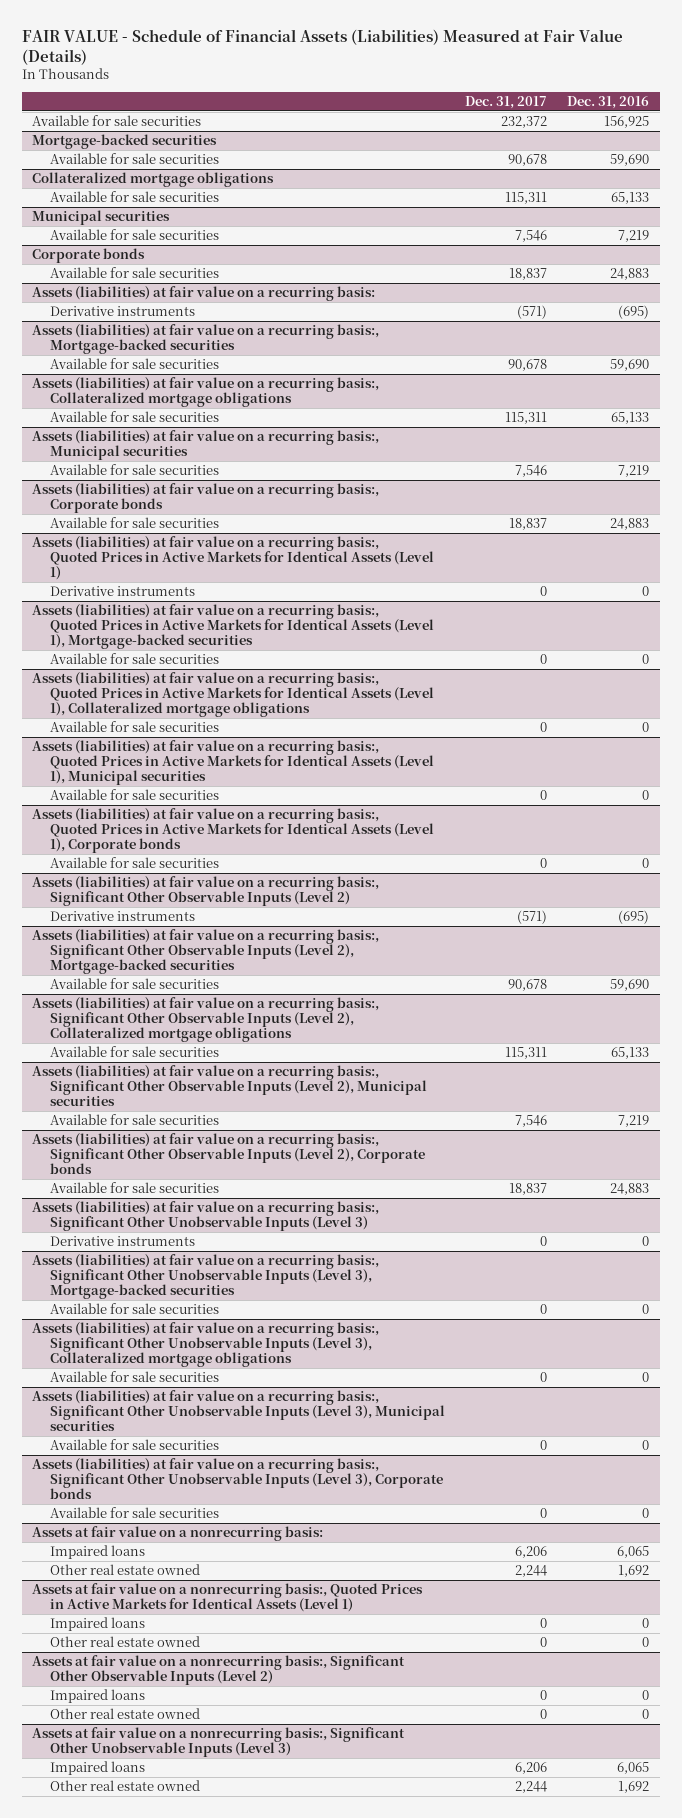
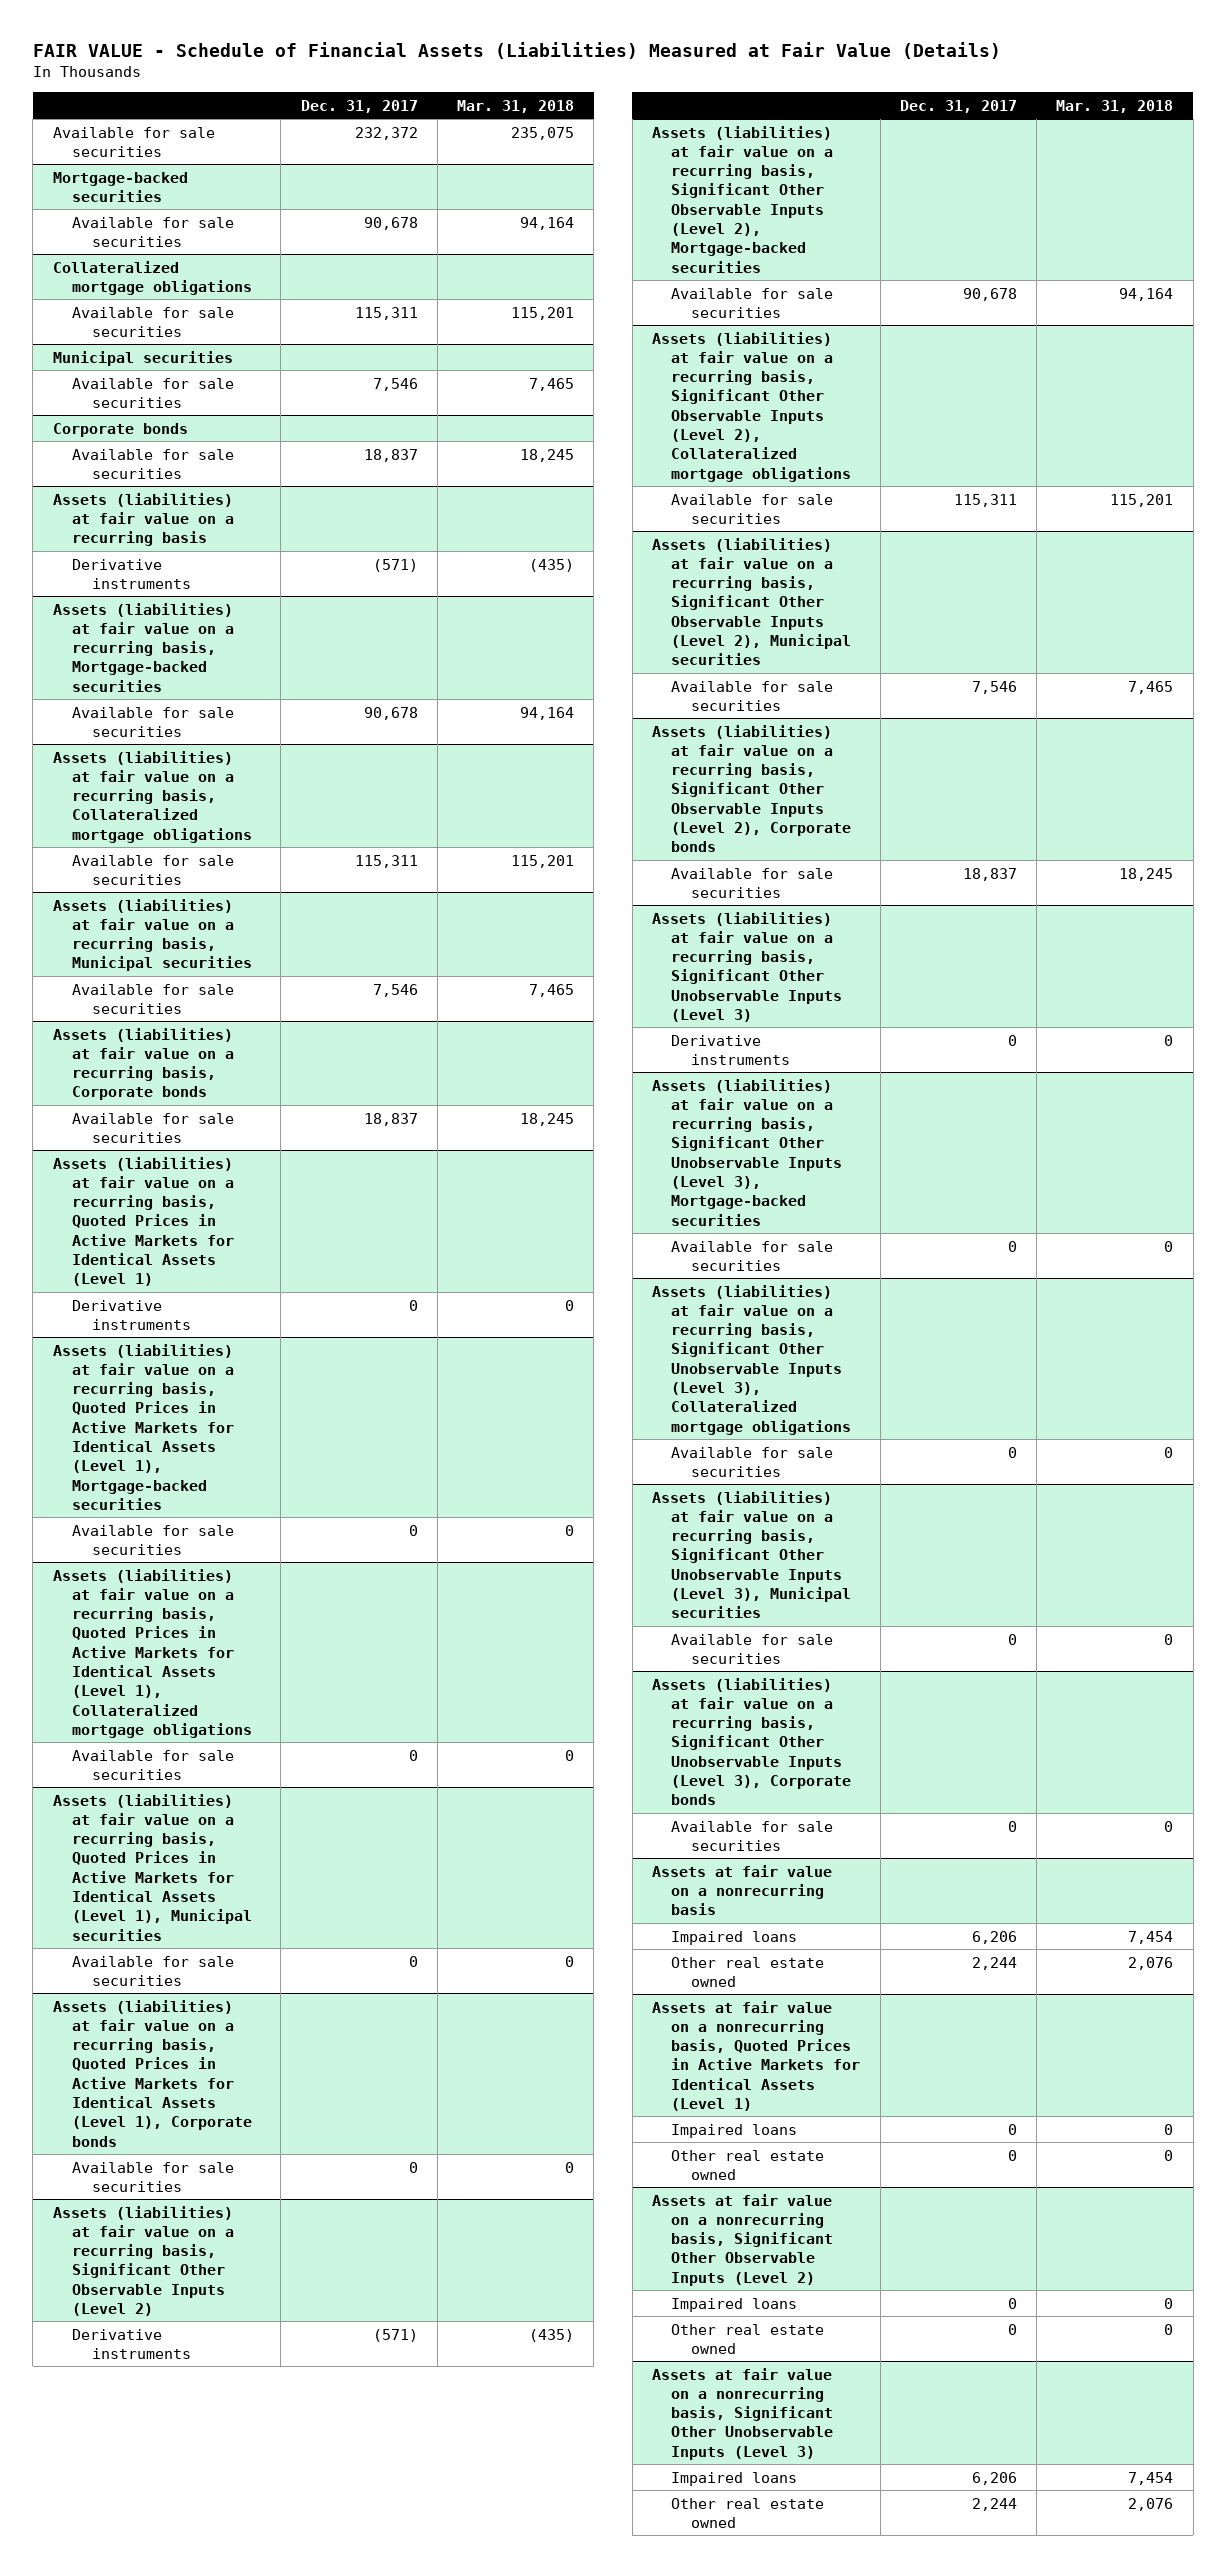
[567,96,650,110] Dec. 31, 2016 -> none
none -> [457,99,575,113] Mar. 31, 2018
[32,286,376,302] Assets (liabilities) at fair value on a recurring basis: -> [52,492,235,547] Assets (liabilities) at fair value on a recurring basis
[32,324,380,355] Assets (liabilities) at fair value on a recurring basis:, Mortgage-backed securities -> [52,602,235,692] Assets (liabilities) at fair value on a recurring basis, Mortgage-backed securities
[32,377,380,408] Assets (liabilities) at fair value on a recurring basis:, Collateralized mortgage obligations -> [52,750,253,843] Assets (liabilities) at fair value on a recurring basis, Collateralized mortgage obligations
[32,430,380,461] Assets (liabilities) at fair value on a recurring basis:, Municipal securities -> [52,898,253,972] Assets (liabilities) at fair value on a recurring basis, Municipal securities
[32,483,380,514] Assets (liabilities) at fair value on a recurring basis:, Corporate bonds -> [52,1027,235,1101] Assets (liabilities) at fair value on a recurring basis, Corporate bonds
[32,536,434,581] Assets (liabilities) at fair value on a recurring basis:, Quoted Prices in Active Markets for Identical Assets (Level 1) -> [52,1156,235,1287] Assets (liabilities) at fair value on a recurring basis, Quoted Prices in Active Markets for Identical Assets (Level 1)
[32,604,434,650] Assets (liabilities) at fair value on a recurring basis:, Quoted Prices in Active Markets for Identical Assets (Level 1), Mortgage-backed securities -> [52,1343,235,1511] Assets (liabilities) at fair value on a recurring basis, Quoted Prices in Active Markets for Identical Assets (Level 1), Mortgage-backed securities
[32,672,434,718] Assets (liabilities) at fair value on a recurring basis:, Quoted Prices in Active Markets for Identical Assets (Level 1), Collateralized mortgage obligations -> [52,1568,253,1739] Assets (liabilities) at fair value on a recurring basis, Quoted Prices in Active Markets for Identical Assets (Level 1), Collateralized mortgage obligations
[32,740,434,786] Assets (liabilities) at fair value on a recurring basis:, Quoted Prices in Active Markets for Identical Assets (Level 1), Municipal securities -> [52,1793,253,1941] Assets (liabilities) at fair value on a recurring basis, Quoted Prices in Active Markets for Identical Assets (Level 1), Municipal securities
[32,808,434,854] Assets (liabilities) at fair value on a recurring basis:, Quoted Prices in Active Markets for Identical Assets (Level 1), Corporate bonds -> [52,1999,253,2147] Assets (liabilities) at fair value on a recurring basis, Quoted Prices in Active Markets for Identical Assets (Level 1), Corporate bonds
[32,876,380,907] Assets (liabilities) at fair value on a recurring basis:, Significant Other Observable Inputs (Level 2) -> [52,2205,235,2317] Assets (liabilities) at fair value on a recurring basis, Significant Other Observable Inputs (Level 2)
[32,929,380,975] Assets (liabilities) at fair value on a recurring basis:, Significant Other Observable Inputs (Level 2), Mortgage-backed securities -> [651,125,834,273] Assets (liabilities) at fair value on a recurring basis, Significant Other Observable Inputs (Level 2), Mortgage-backed securities
[32,997,380,1043] Assets (liabilities) at fair value on a recurring basis:, Significant Other Observable Inputs (Level 2), Collateralized mortgage obligations -> [651,331,852,482] Assets (liabilities) at fair value on a recurring basis, Significant Other Observable Inputs (Level 2), Collateralized mortgage obligations
[32,1065,427,1107] Assets (liabilities) at fair value on a recurring basis:, Significant Other Observable Inputs (Level 2), Municipal securities -> [651,537,852,666] Assets (liabilities) at fair value on a recurring basis, Significant Other Observable Inputs (Level 2), Municipal securities
[32,1133,425,1175] Assets (liabilities) at fair value on a recurring basis:, Significant Other Observable Inputs (Level 2), Corporate bonds -> [651,724,852,853] Assets (liabilities) at fair value on a recurring basis, Significant Other Observable Inputs (Level 2), Corporate bonds
[32,1201,380,1232] Assets (liabilities) at fair value on a recurring basis:, Significant Other Unobservable Inputs (Level 3) -> [651,911,843,1023] Assets (liabilities) at fair value on a recurring basis, Significant Other Unobservable Inputs (Level 3)
[32,1254,380,1300] Assets (liabilities) at fair value on a recurring basis:, Significant Other Unobservable Inputs (Level 3), Mortgage-backed securities -> [651,1078,843,1226] Assets (liabilities) at fair value on a recurring basis, Significant Other Unobservable Inputs (Level 3), Mortgage-backed securities
[32,1322,380,1368] Assets (liabilities) at fair value on a recurring basis:, Significant Other Unobservable Inputs (Level 3), Collateralized mortgage obligations -> [651,1284,852,1435] Assets (liabilities) at fair value on a recurring basis, Significant Other Unobservable Inputs (Level 3), Collateralized mortgage obligations
[32,1390,445,1432] Assets (liabilities) at fair value on a recurring basis:, Significant Other Unobservable Inputs (Level 3), Municipal securities -> [651,1490,852,1619] Assets (liabilities) at fair value on a recurring basis, Significant Other Unobservable Inputs (Level 3), Municipal securities
[32,1458,443,1500] Assets (liabilities) at fair value on a recurring basis:, Significant Other Unobservable Inputs (Level 3), Corporate bonds -> [651,1677,852,1806] Assets (liabilities) at fair value on a recurring basis, Significant Other Unobservable Inputs (Level 3), Corporate bonds
[32,1526,324,1542] Assets at fair value on a nonrecurring basis: -> [651,1864,832,1916] Assets at fair value on a nonrecurring basis
[32,1583,424,1613] Assets at fair value on a nonrecurring basis:, Quoted Prices in Active Markets for Identical Assets (Level 1) -> [651,2000,861,2112] Assets at fair value on a nonrecurring basis, Quoted Prices in Active Markets for Identical Assets (Level 1)
[32,1655,406,1686] Assets at fair value on a nonrecurring basis:, Significant Other Observable Inputs (Level 2) -> [651,2193,834,2286] Assets at fair value on a nonrecurring basis, Significant Other Observable Inputs (Level 2)
[32,1727,406,1758] Assets at fair value on a nonrecurring basis:, Significant Other Unobservable Inputs (Level 3) -> [651,2367,834,2460] Assets at fair value on a nonrecurring basis, Significant Other Unobservable Inputs (Level 3)

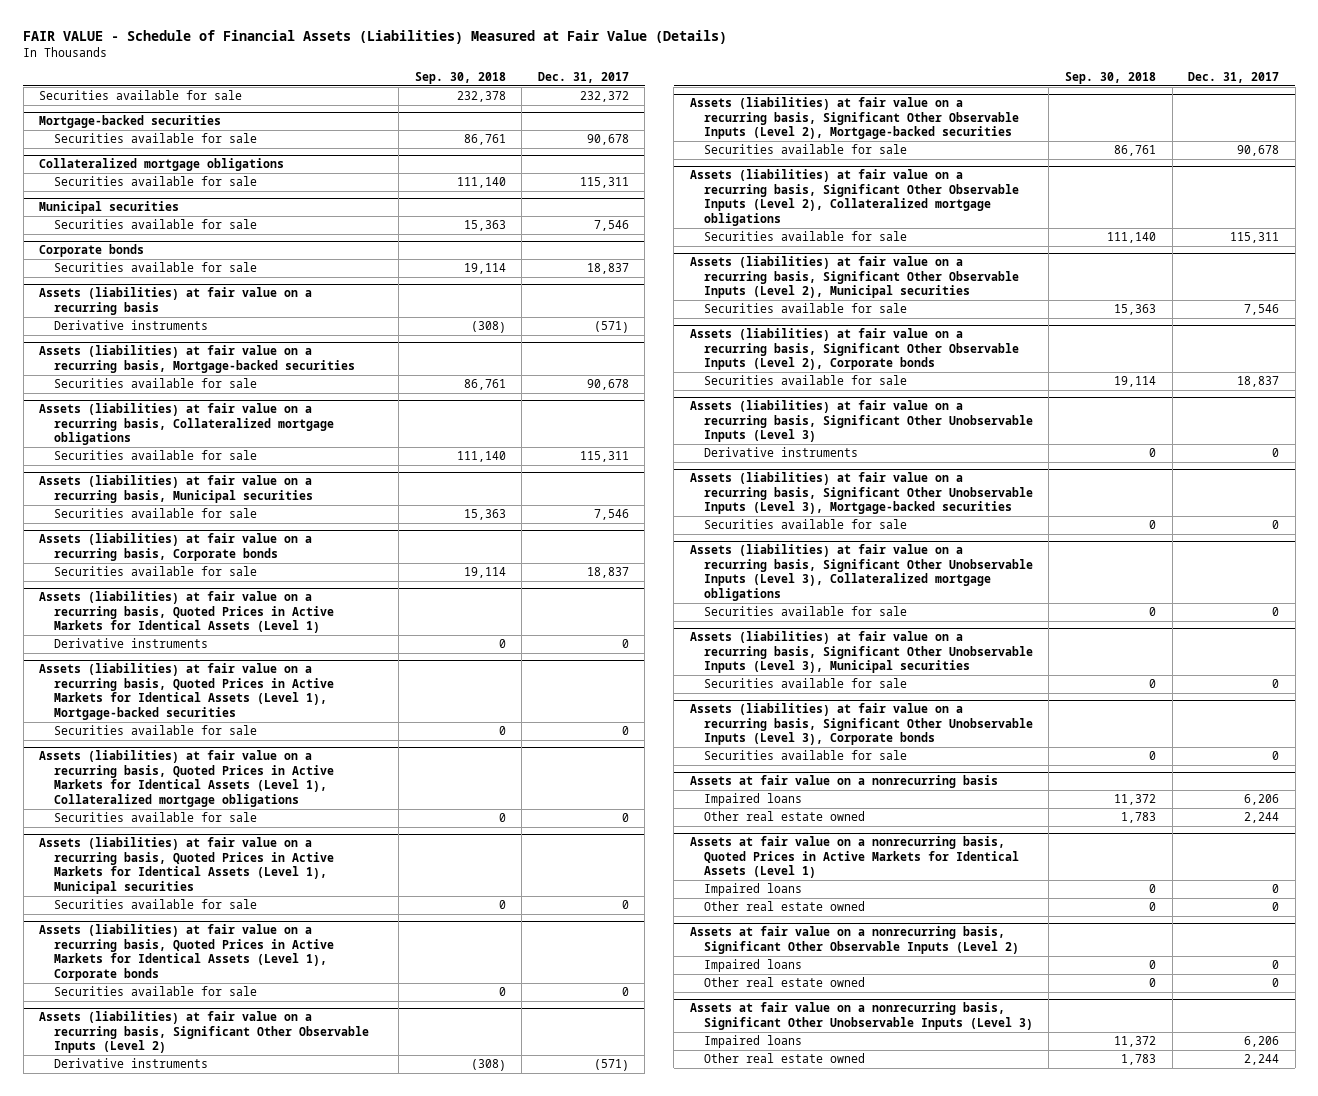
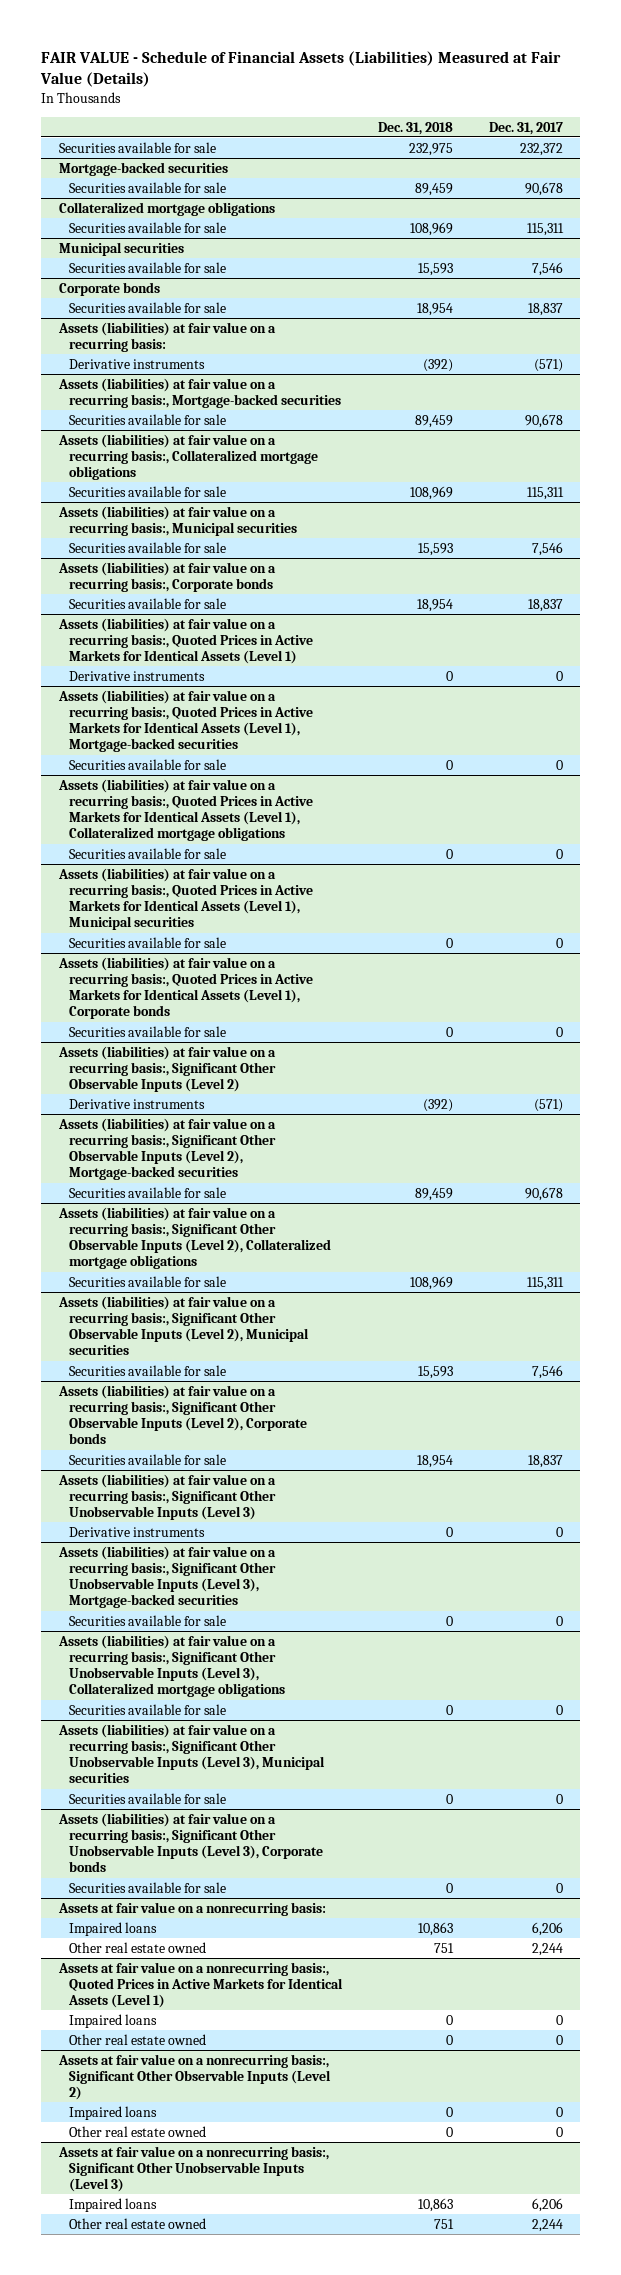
[414,72,506,85] Sep. 30, 2018 -> none
none -> [378,121,454,135] Dec. 31, 2018
[39,287,313,315] Assets (liabilities) at fair value on a recurring basis -> [57,321,276,352] Assets (liabilities) at fair value on a recurring basis:
[39,345,355,373] Assets (liabilities) at fair value on a recurring basis, Mortgage-backed securities -> [57,377,342,408] Assets (liabilities) at fair value on a recurring basis:, Mortgage-backed securities
[39,403,334,446] Assets (liabilities) at fair value on a recurring basis, Collateralized mortgage obligations -> [57,433,319,481] Assets (liabilities) at fair value on a recurring basis:, Collateralized mortgage obligations
[39,475,313,503] Assets (liabilities) at fair value on a recurring basis, Municipal securities -> [57,505,298,536] Assets (liabilities) at fair value on a recurring basis:, Municipal securities
[39,533,313,561] Assets (liabilities) at fair value on a recurring basis, Corporate bonds -> [57,561,276,592] Assets (liabilities) at fair value on a recurring basis:, Corporate bonds
[39,591,334,634] Assets (liabilities) at fair value on a recurring basis, Quoted Prices in Active Markets for Identical Assets (Level 1) -> [57,617,314,665] Assets (liabilities) at fair value on a recurring basis:, Quoted Prices in Active Markets for Identical Assets (Level 1)
[39,663,334,720] Assets (liabilities) at fair value on a recurring basis, Quoted Prices in Active Markets for Identical Assets (Level 1), Mortgage-backed securities -> [57,689,314,753] Assets (liabilities) at fair value on a recurring basis:, Quoted Prices in Active Markets for Identical Assets (Level 1), Mortgage-backed securities
[39,750,334,807] Assets (liabilities) at fair value on a recurring basis, Quoted Prices in Active Markets for Identical Assets (Level 1), Collateralized mortgage obligations -> [57,778,314,842] Assets (liabilities) at fair value on a recurring basis:, Quoted Prices in Active Markets for Identical Assets (Level 1), Collateralized mortgage obligations
[39,837,334,894] Assets (liabilities) at fair value on a recurring basis, Quoted Prices in Active Markets for Identical Assets (Level 1), Municipal securities -> [57,867,314,931] Assets (liabilities) at fair value on a recurring basis:, Quoted Prices in Active Markets for Identical Assets (Level 1), Municipal securities
[39,924,334,981] Assets (liabilities) at fair value on a recurring basis, Quoted Prices in Active Markets for Identical Assets (Level 1), Corporate bonds -> [57,956,314,1020] Assets (liabilities) at fair value on a recurring basis:, Quoted Prices in Active Markets for Identical Assets (Level 1), Corporate bonds
[39,1011,369,1054] Assets (liabilities) at fair value on a recurring basis, Significant Other Observable Inputs (Level 2) -> [57,1045,277,1093] Assets (liabilities) at fair value on a recurring basis:, Significant Other Observable Inputs (Level 2)
[689,97,1019,140] Assets (liabilities) at fair value on a recurring basis, Significant Other Observable Inputs (Level 2), Mortgage-backed securities -> [57,1117,277,1181] Assets (liabilities) at fair value on a recurring basis:, Significant Other Observable Inputs (Level 2), Mortgage-backed securities
[689,169,1019,226] Assets (liabilities) at fair value on a recurring basis, Significant Other Observable Inputs (Level 2), Collateralized mortgage obligations -> [57,1206,332,1270] Assets (liabilities) at fair value on a recurring basis:, Significant Other Observable Inputs (Level 2), Collateralized mortgage obligations
[689,256,1019,299] Assets (liabilities) at fair value on a recurring basis, Significant Other Observable Inputs (Level 2), Municipal securities -> [57,1295,310,1356] Assets (liabilities) at fair value on a recurring basis:, Significant Other Observable Inputs (Level 2), Municipal securities
[689,328,1019,371] Assets (liabilities) at fair value on a recurring basis, Significant Other Observable Inputs (Level 2), Corporate bonds -> [57,1384,308,1445] Assets (liabilities) at fair value on a recurring basis:, Significant Other Observable Inputs (Level 2), Corporate bonds
[689,400,1033,443] Assets (liabilities) at fair value on a recurring basis, Significant Other Unobservable Inputs (Level 3) -> [57,1473,277,1521] Assets (liabilities) at fair value on a recurring basis:, Significant Other Unobservable Inputs (Level 3)
[689,472,1033,515] Assets (liabilities) at fair value on a recurring basis, Significant Other Unobservable Inputs (Level 3), Mortgage-backed securities -> [57,1545,277,1609] Assets (liabilities) at fair value on a recurring basis:, Significant Other Unobservable Inputs (Level 3), Mortgage-backed securities
[689,544,1033,601] Assets (liabilities) at fair value on a recurring basis, Significant Other Unobservable Inputs (Level 3), Collateralized mortgage obligations -> [57,1634,286,1698] Assets (liabilities) at fair value on a recurring basis:, Significant Other Unobservable Inputs (Level 3), Collateralized mortgage obligations
[689,631,1033,674] Assets (liabilities) at fair value on a recurring basis, Significant Other Unobservable Inputs (Level 3), Municipal securities -> [57,1723,326,1784] Assets (liabilities) at fair value on a recurring basis:, Significant Other Unobservable Inputs (Level 3), Municipal securities
[689,703,1033,746] Assets (liabilities) at fair value on a recurring basis, Significant Other Unobservable Inputs (Level 3), Corporate bonds -> [57,1812,324,1873] Assets (liabilities) at fair value on a recurring basis:, Significant Other Unobservable Inputs (Level 3), Corporate bonds
[689,775,998,789] Assets at fair value on a nonrecurring basis -> [57,1901,326,1916] Assets at fair value on a nonrecurring basis:
[689,836,1019,879] Assets at fair value on a nonrecurring basis, Quoted Prices in Active Markets for Identical Assets (Level 1) -> [57,1961,344,2009] Assets at fair value on a nonrecurring basis:, Quoted Prices in Active Markets for Identical Assets (Level 1)
[689,926,1019,954] Assets at fair value on a nonrecurring basis, Significant Other Observable Inputs (Level 2) -> [57,2053,332,2101] Assets at fair value on a nonrecurring basis:, Significant Other Observable Inputs (Level 2)
[689,1002,1033,1030] Assets at fair value on a nonrecurring basis, Significant Other Unobservable Inputs (Level 3) -> [57,2145,329,2193] Assets at fair value on a nonrecurring basis:, Significant Other Unobservable Inputs (Level 3)

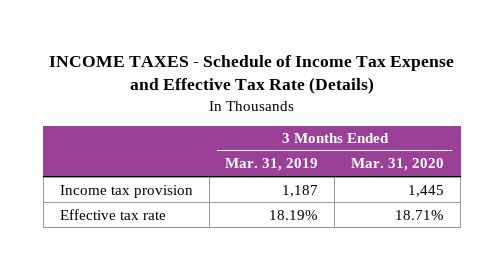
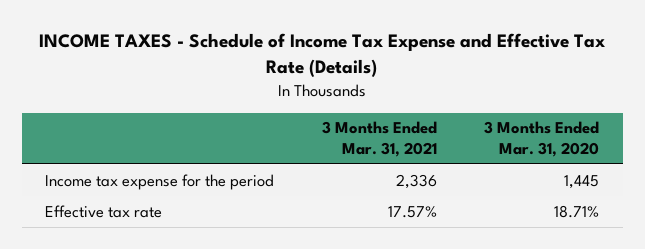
[225,158,319,172] Mar. 31, 2019 -> none
none -> [321,121,437,157] 3 Months Ended Mar. 31, 2021
[59,184,193,198] Income tax provision -> [45,173,275,190] Income tax expense for the period

